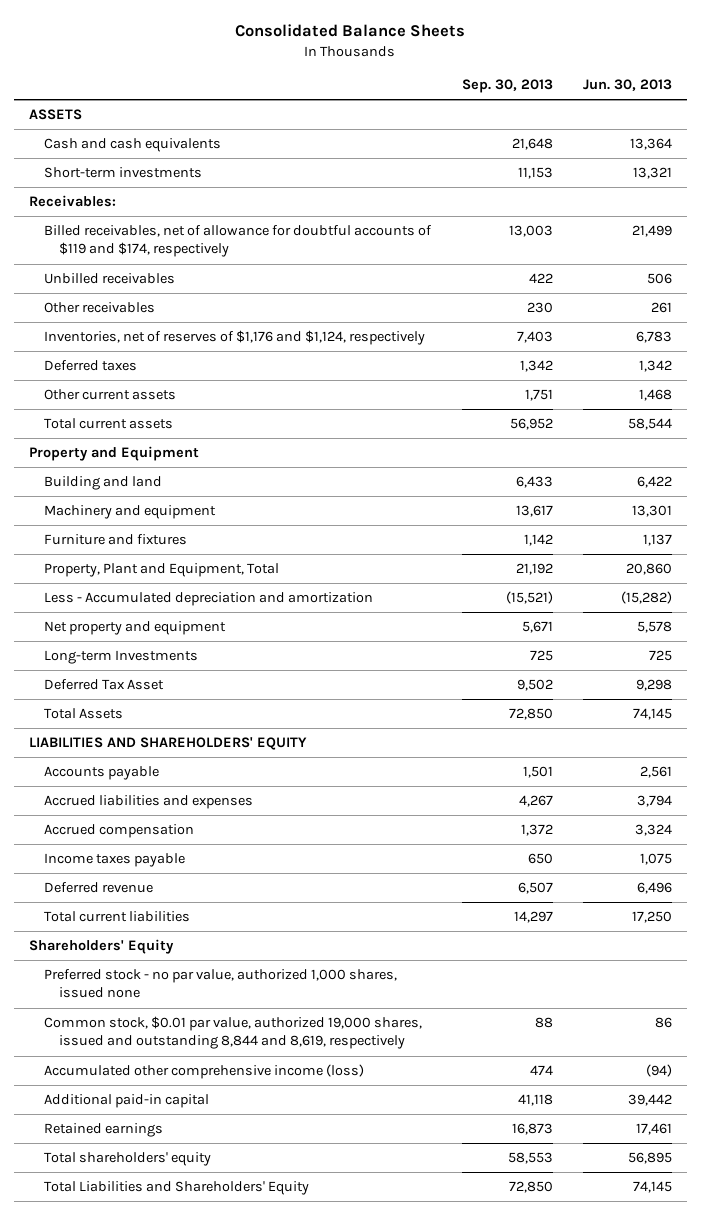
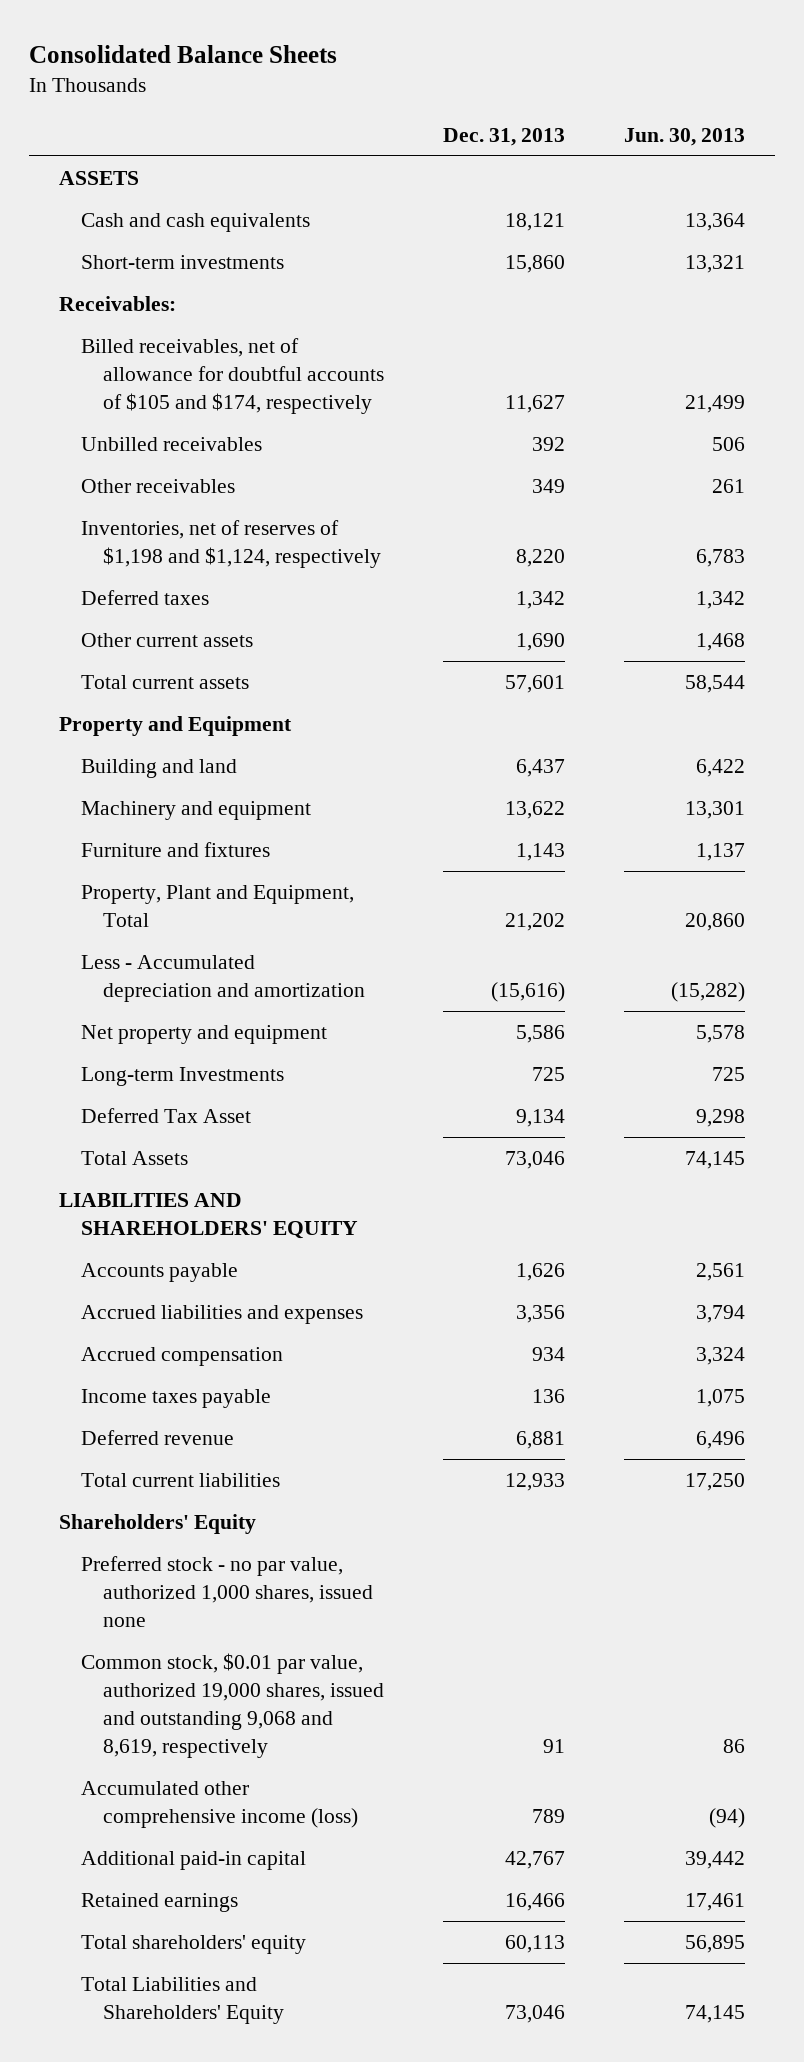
[461,79,553,94] Sep. 30, 2013 -> none
none -> [443,127,566,146] Dec. 31, 2013
[44,225,433,258] Billed receivables, net of allowance for doubtful accounts of $119 and $174, respectively -> [80,338,384,414] Billed receivables, net of allowance for doubtful accounts of $105 and $174, respectively
[44,330,426,346] Inventories, net of reserves of $1,176 and $1,124, respectively -> [80,520,381,568] Inventories, net of reserves of $1,198 and $1,124, respectively
[44,1016,423,1050] Common stock, $0.01 par value, authorized 19,000 shares, issued and outstanding 8,844 and 8,619, respectively -> [80,1653,384,1758] Common stock, $0.01 par value, authorized 19,000 shares, issued and outstanding 9,068 and 8,619, respectively

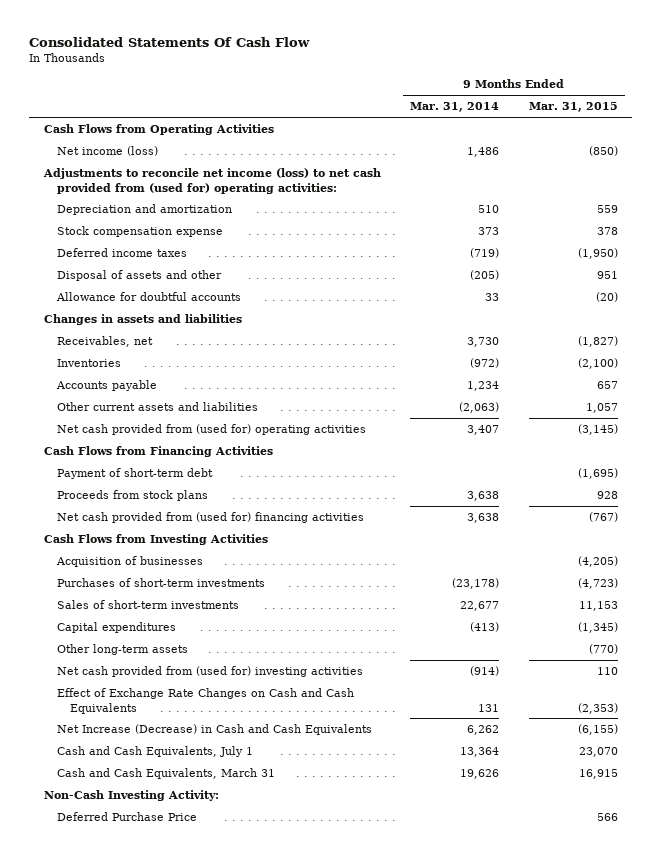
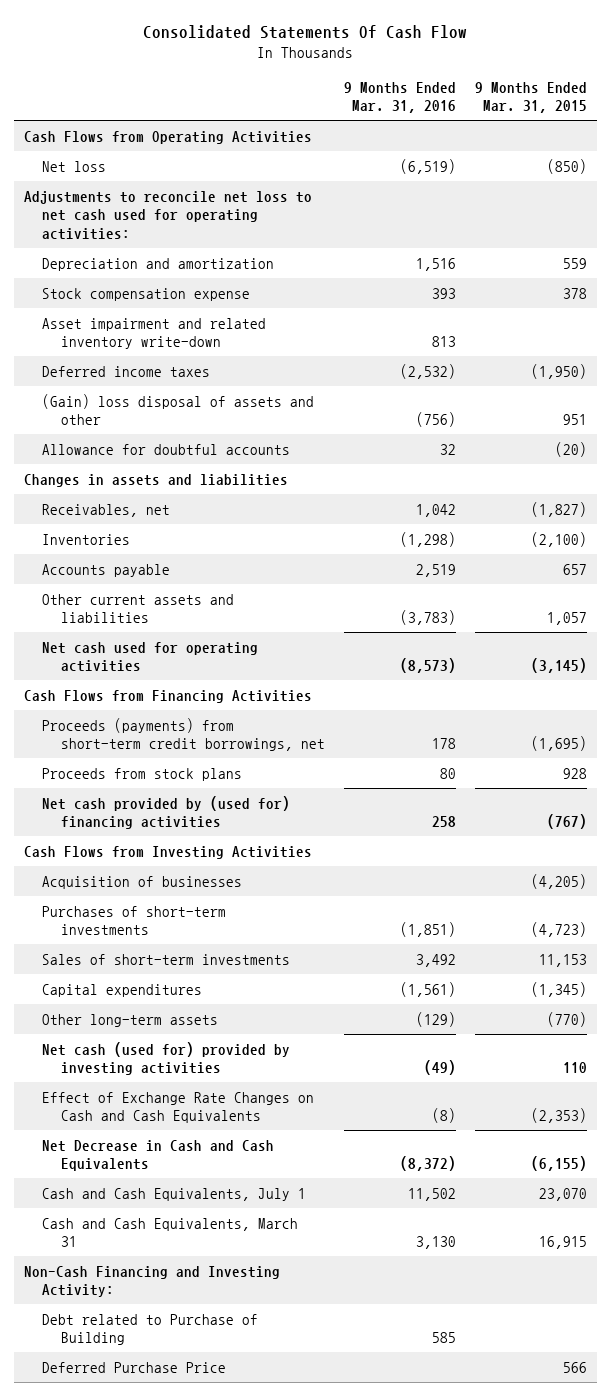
[410,102,500,113] Mar. 31, 2014 -> none
none -> [343,81,456,114] 9 Months Ended Mar. 31, 2016
[57,146,159,157] Net income (loss) -> [42,160,107,172] Net loss
[43,168,382,194] Adjustments to reconcile net income (loss) to net cash provided from (used for) operating activities: -> [23,190,312,240] Adjustments to reconcile net loss to net cash used for operating activities:
none -> [42,317,267,350] Asset impairment and related inventory write-down
[57,270,223,282] Disposal of assets and other -> [42,393,315,426] (Gain) loss disposal of assets and other
[57,424,367,436] Net cash provided from (used for) operating activities -> [42,641,259,673] Net cash used for operating activities
[57,468,214,480] Payment of short-term debt -> [42,717,325,752] Proceeds (payments) from short-term credit borrowings, net
[57,512,365,524] Net cash provided from (used for) financing activities -> [42,795,291,830] Net cash provided by (used for) financing activities
[57,666,364,678] Net cash provided from (used for) investing activities -> [42,1041,291,1076] Net cash (used for) provided by investing activities
[57,724,373,736] Net Increase (Decrease) in Cash and Cash Equivalents -> [42,1139,275,1172] Net Decrease in Cash and Cash Equivalents
[44,790,220,802] Non-Cash Investing Activity: -> [23,1265,280,1298] Non-Cash Financing and Investing Activity:
none -> [42,1313,259,1346] Debt related to Purchase of Building

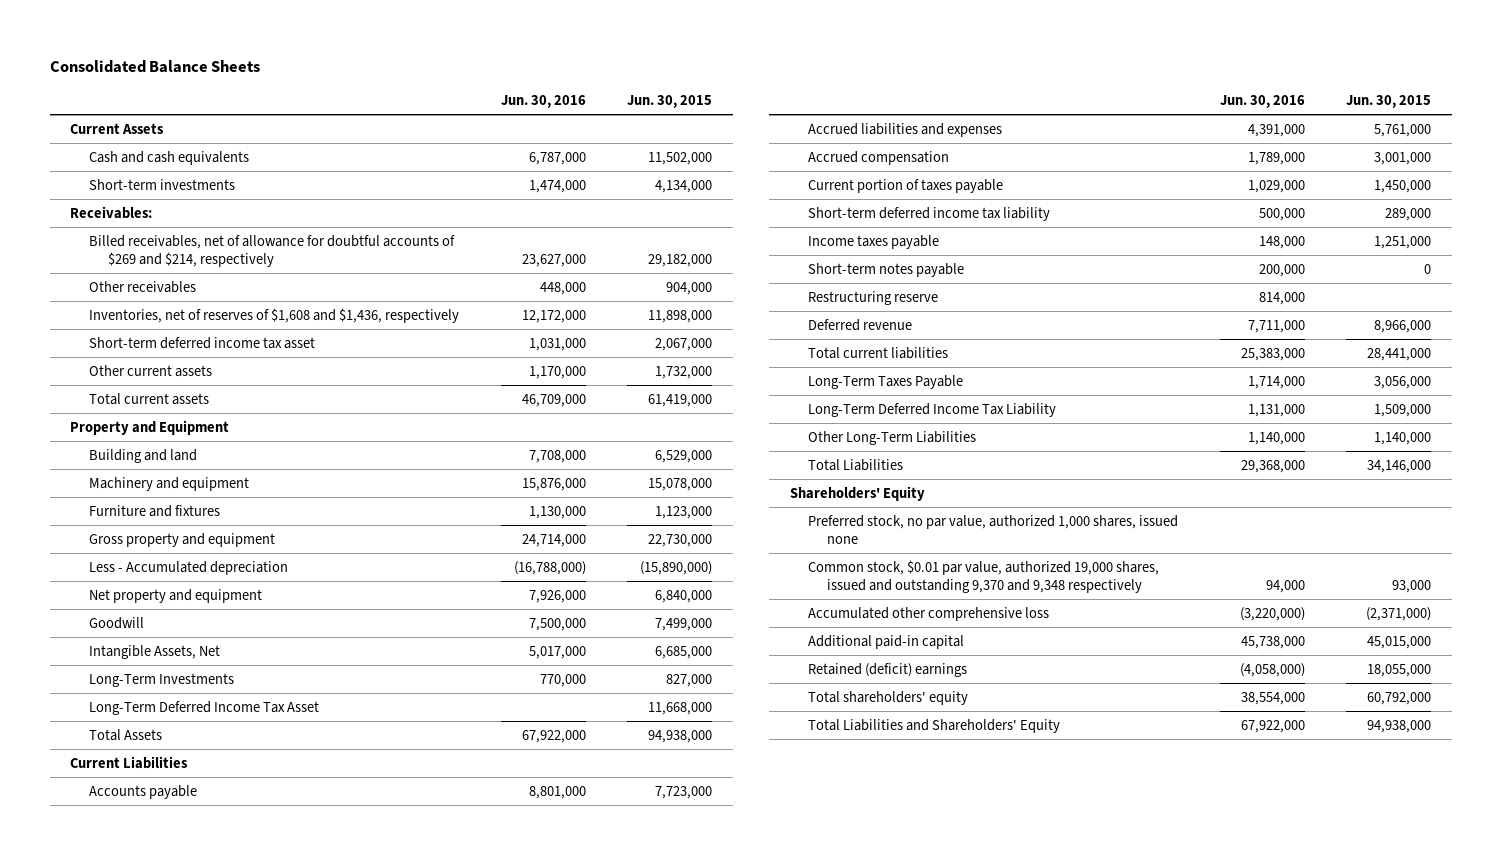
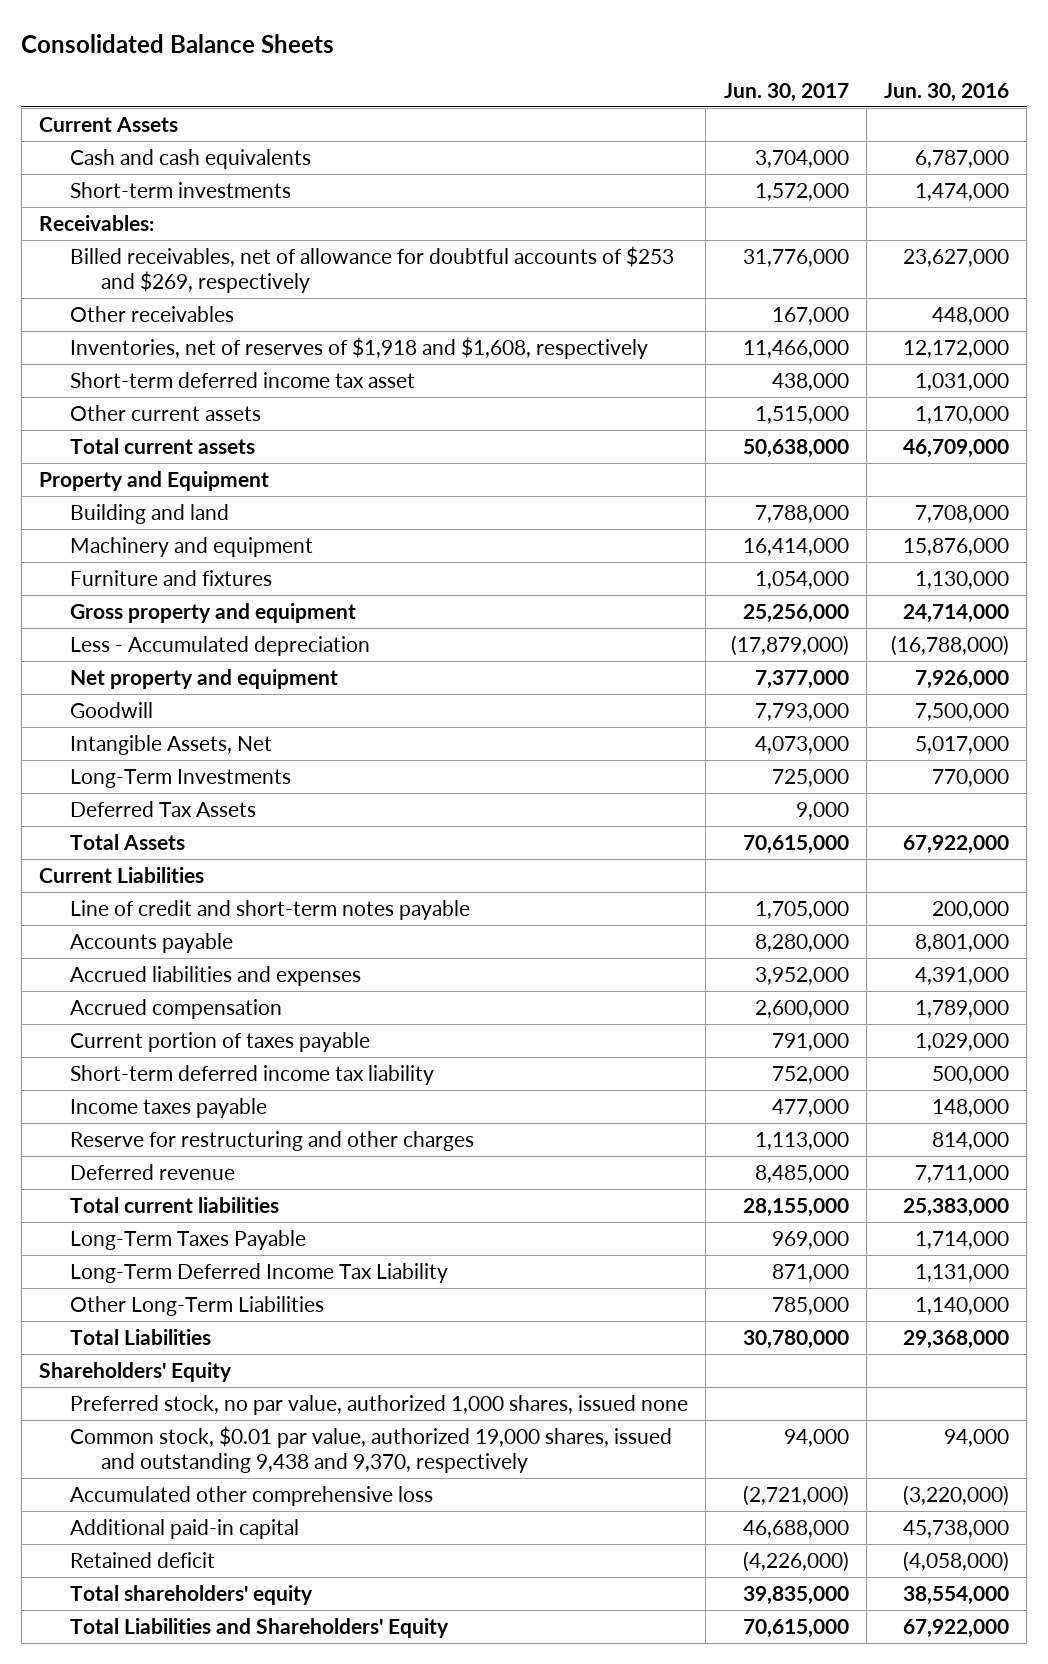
[627,94,713,108] Jun. 30, 2015 -> none
none -> [723,82,849,102] Jun. 30, 2017
[89,234,456,267] Billed receivables, net of allowance for doubtful accounts of $269 and $214, respectively -> [70,245,675,293] Billed receivables, net of allowance for doubtful accounts of $253 and $269, respectively
[89,307,460,323] Inventories, net of reserves of $1,608 and $1,436, respectively -> [70,336,649,359] Inventories, net of reserves of $1,918 and $1,608, respectively
[89,700,320,715] Long-Term Deferred Income Tax Asset -> [70,800,257,817] Deferred Tax Assets
none -> [70,899,471,920] Line of credit and short-term notes payable
[808,262,965,277] Short-term notes payable -> none
[808,290,939,305] Restructuring reserve -> [70,1130,475,1151] Reserve for restructuring and other charges
[808,559,1160,593] Common stock, $0.01 par value, authorized 19,000 shares, issued and outstanding 9,370 and 9,348 respectively -> [70,1425,673,1473] Common stock, $0.01 par value, authorized 19,000 shares, issued and outstanding 9,438 and 9,370, respectively
[808,662,968,677] Retained (deficit) earnings -> [70,1551,216,1568] Retained deficit

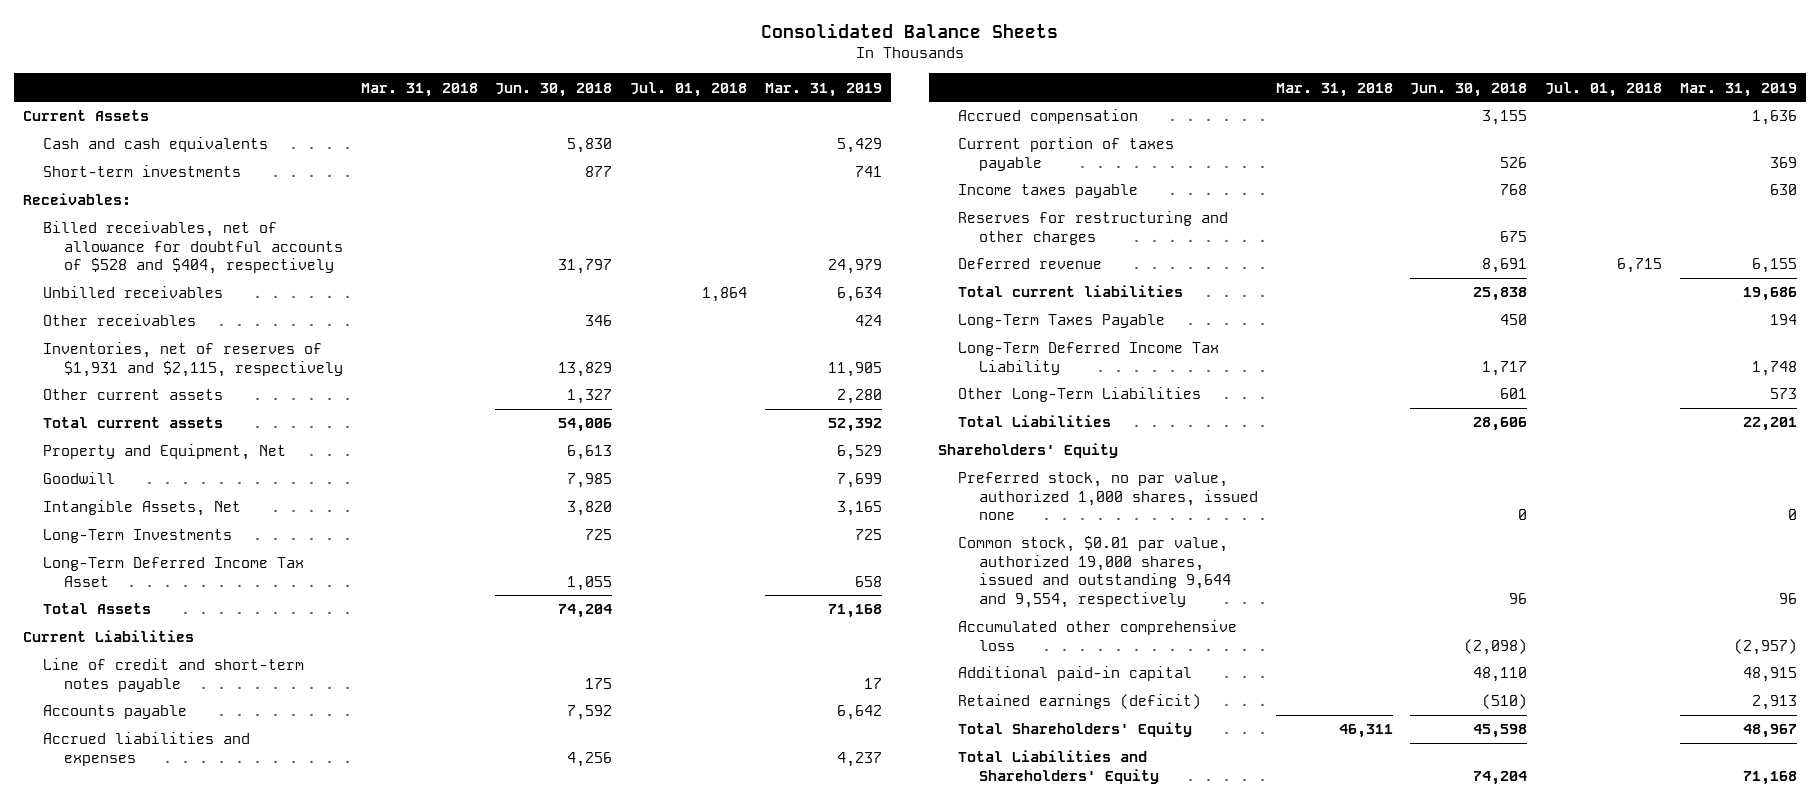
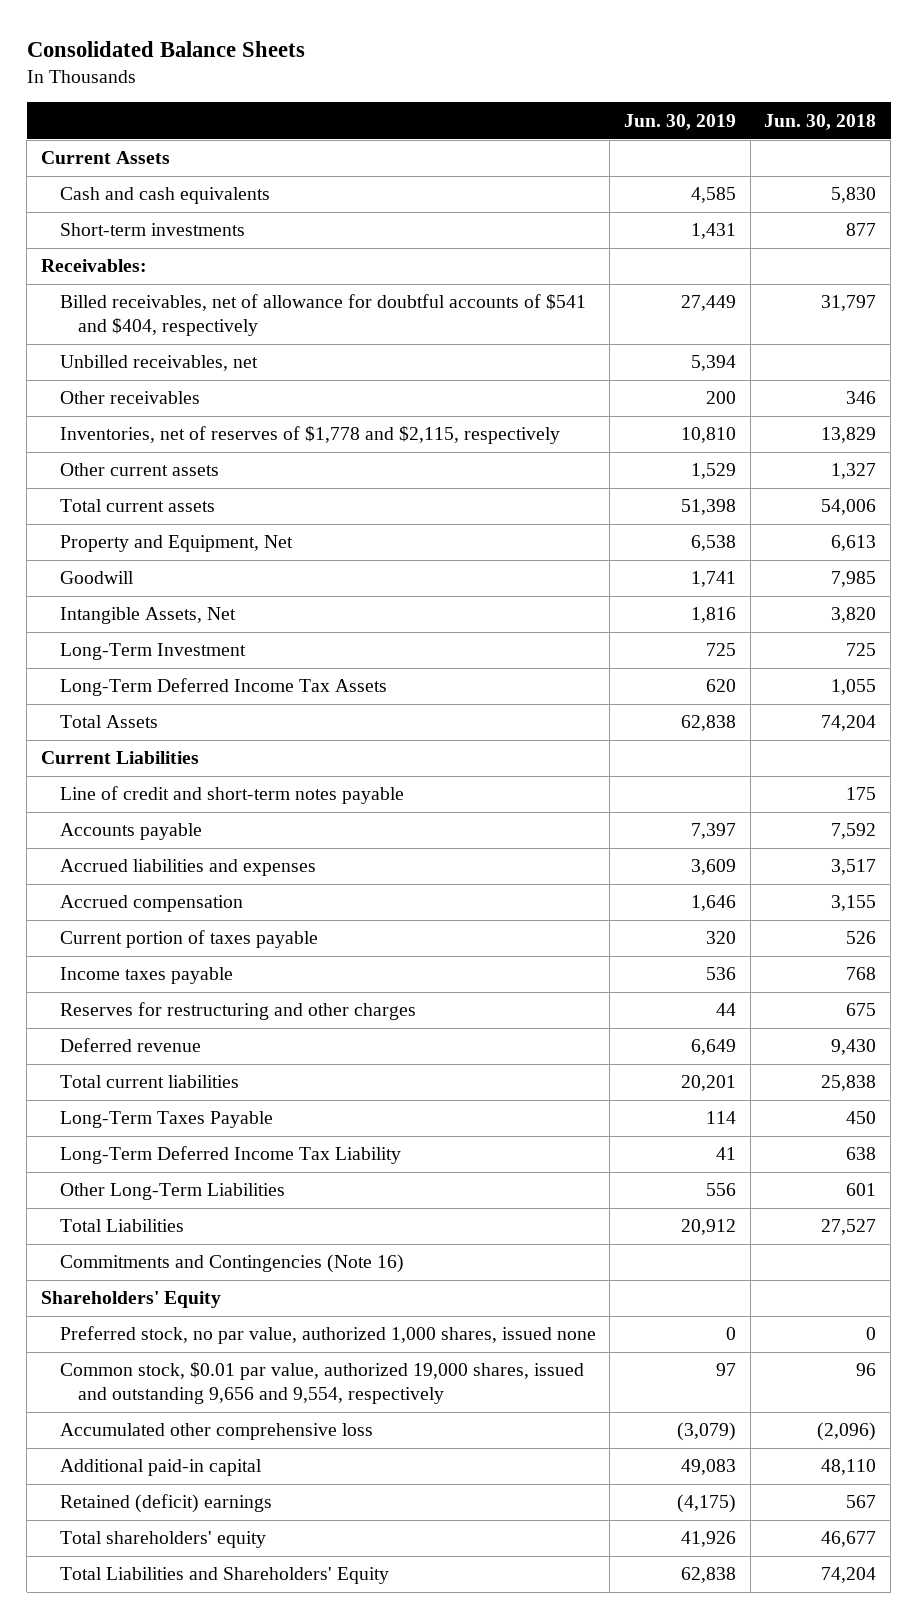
[360,82,478,97] Mar. 31, 2018 -> none
[630,81,748,97] Jul. 01, 2018 -> none
[764,82,882,97] Mar. 31, 2019 -> none
none -> [624,113,737,130] Jun. 30, 2019
[43,221,343,275] Billed receivables, net of allowance for doubtful accounts of $528 and $404, respectively -> [59,294,586,337] Billed receivables, net of allowance for doubtful accounts of $541 and $404, respectively
[43,286,224,299] Unbilled receivables -> [59,355,258,372] Unbilled receivables, net
[43,342,343,377] Inventories, net of reserves of $1,931 and $2,115, respectively -> [59,426,560,445] Inventories, net of reserves of $1,778 and $2,115, respectively
[43,529,233,544] Long-Term Investments -> [59,643,246,661] Long-Term Investment
[43,557,305,587] Long-Term Deferred Income Tax Asset -> [59,678,387,697] Long-Term Deferred Income Tax Assets
[567,751,613,767] 4,256 -> [831,859,877,876] 3,517
[1482,258,1528,274] 8,691 -> [831,1039,877,1056] 9,430
[1482,360,1528,376] 1,717 -> [846,1147,877,1161] 638
[1473,417,1528,432] 28,606 -> [821,1219,877,1236] 27,527
none -> [59,1254,404,1274] Commitments and Contingencies (Note 16)
[958,536,1231,608] Common stock, $0.01 par value, authorized 19,000 shares, issued and outstanding 9,644 and 9,554, respectively -> [59,1362,584,1405] Common stock, $0.01 par value, authorized 19,000 shares, issued and outstanding 9,656 and 9,554, respectively
[1464,638,1528,655] (2,098) -> [817,1422,877,1442] (2,096)
[958,694,1202,710] Retained earnings (deficit) -> [59,1494,272,1514] Retained (deficit) earnings
[1482,694,1528,710] (510) -> [846,1495,877,1509] 567
[958,722,1193,738] Total Shareholders' Equity -> [59,1531,266,1549] Total shareholders' equity
[1473,724,1528,739] 45,598 -> [821,1531,877,1548] 46,677

